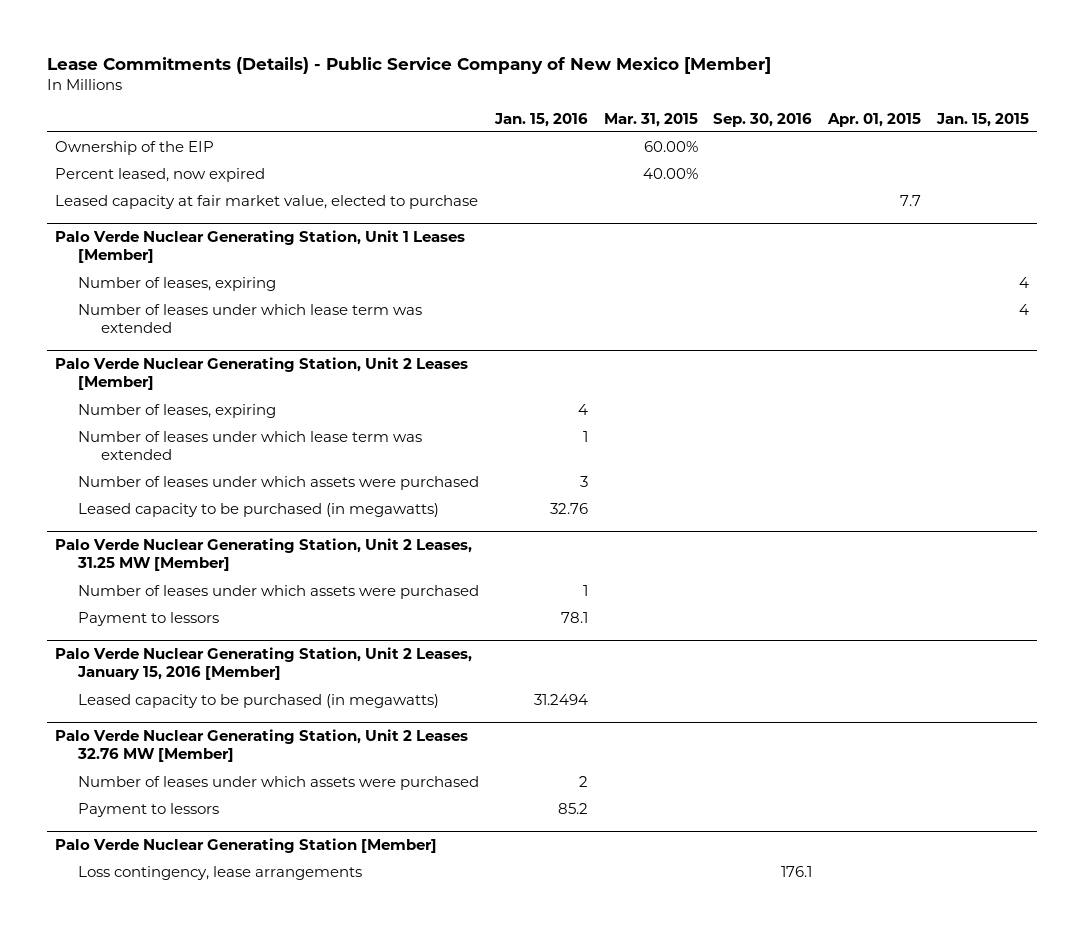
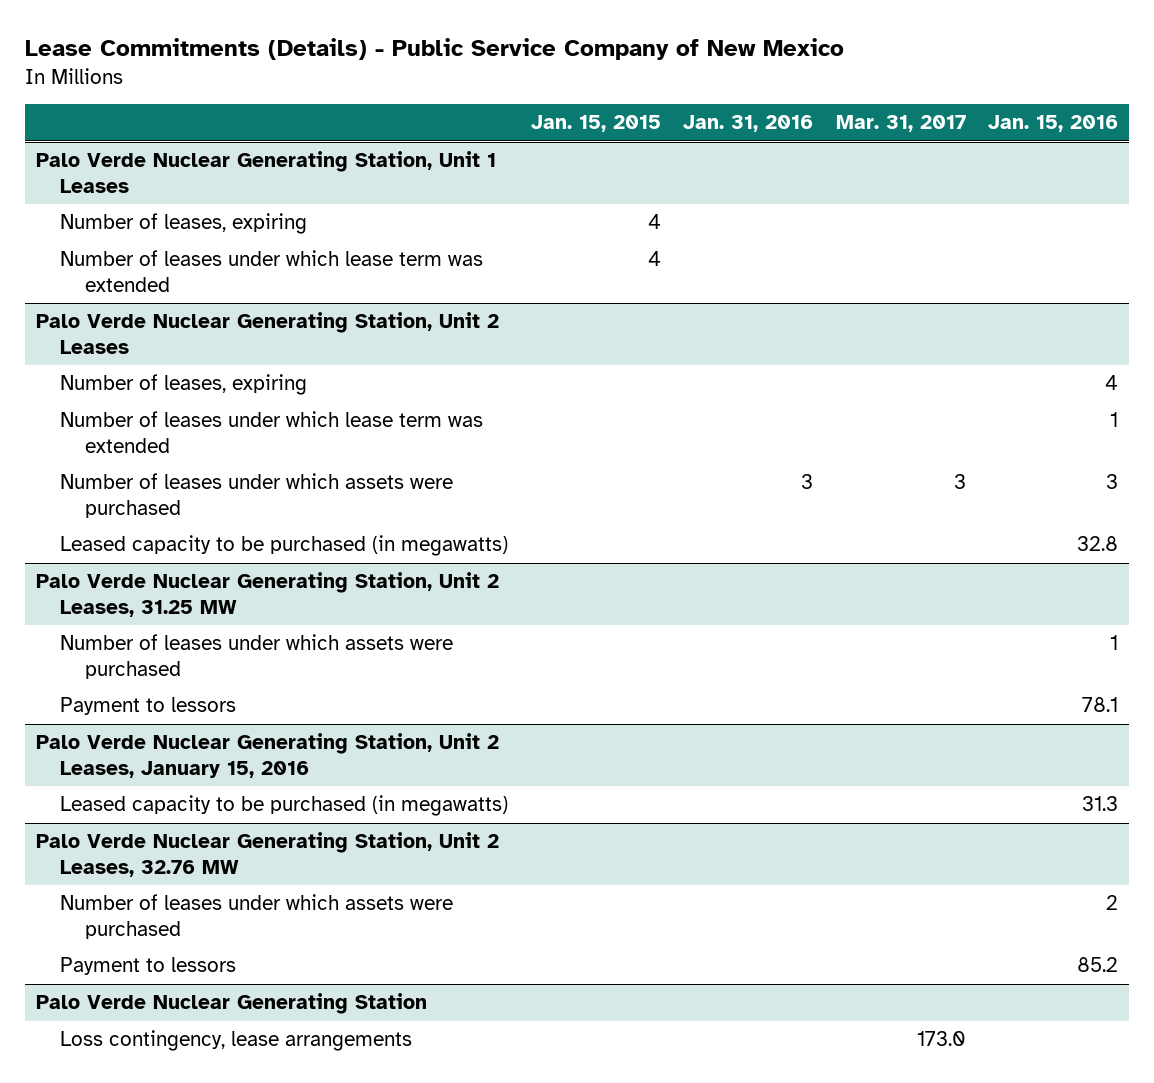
[47,57,772,75] Lease Commitments (Details) - Public Service Company of New Mexico [Member] -> [24,38,844,61] Lease Commitments (Details) - Public Service Company of New Mexico
[603,112,698,127] Mar. 31, 2015 -> none
[713,112,813,127] Sep. 30, 2016 -> none
[827,112,922,127] Apr. 01, 2015 -> none
none -> [683,115,814,133] Jan. 31, 2016
none -> [835,115,966,133] Mar. 31, 2017
[54,140,214,155] Ownership of the EIP -> none
[54,167,265,182] Percent leased, now expired -> none
[54,194,478,209] Leased capacity at fair market value, elected to purchase -> none
[54,229,465,264] Palo Verde Nuclear Generating Station, Unit 1 Leases [Member] -> [35,151,496,193] Palo Verde Nuclear Generating Station, Unit 1 Leases
[54,356,468,391] Palo Verde Nuclear Generating Station, Unit 2 Leases [Member] -> [35,312,499,354] Palo Verde Nuclear Generating Station, Unit 2 Leases
[549,502,588,514] 32.76 -> [1077,536,1119,552] 32.8
[54,537,472,572] Palo Verde Nuclear Generating Station, Unit 2 Leases, 31.25 MW [Member] -> [35,572,499,617] Palo Verde Nuclear Generating Station, Unit 2 Leases, 31.25 MW
[54,646,472,681] Palo Verde Nuclear Generating Station, Unit 2 Leases, January 15, 2016 [Member] -> [35,733,499,778] Palo Verde Nuclear Generating Station, Unit 2 Leases, January 15, 2016
[533,693,588,705] 31.2494 -> [1082,796,1119,812] 31.3
[54,728,468,763] Palo Verde Nuclear Generating Station, Unit 2 Leases 32.76 MW [Member] -> [35,832,499,877] Palo Verde Nuclear Generating Station, Unit 2 Leases, 32.76 MW
[54,837,437,853] Palo Verde Nuclear Generating Station [Member] -> [35,993,427,1015] Palo Verde Nuclear Generating Station

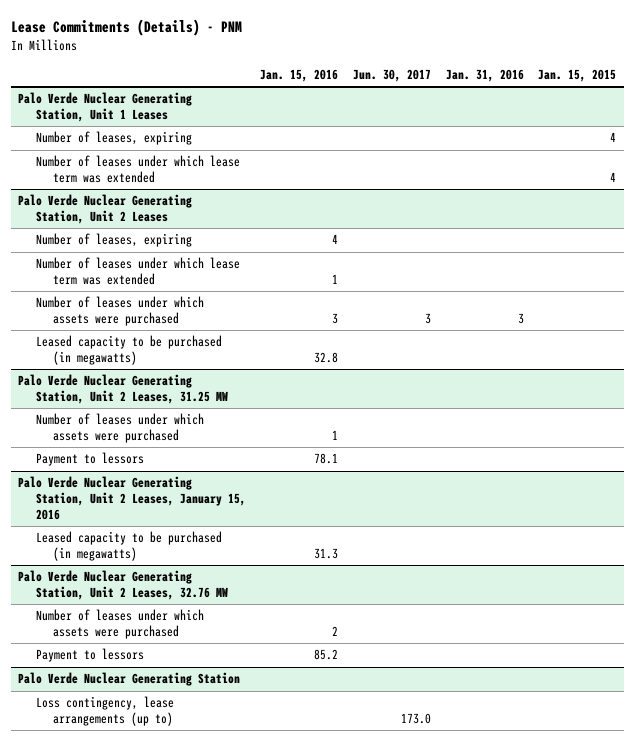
[24,38,844,61] Lease Commitments (Details) - Public Service Company of New Mexico -> [11,18,243,36] Lease Commitments (Details) - PNM
[835,115,966,133] Mar. 31, 2017 -> none
none -> [353,69,432,83] Jun. 30, 2017
[60,1030,413,1052] Loss contingency, lease arrangements -> [35,696,174,726] Loss contingency, lease arrangements (up to)

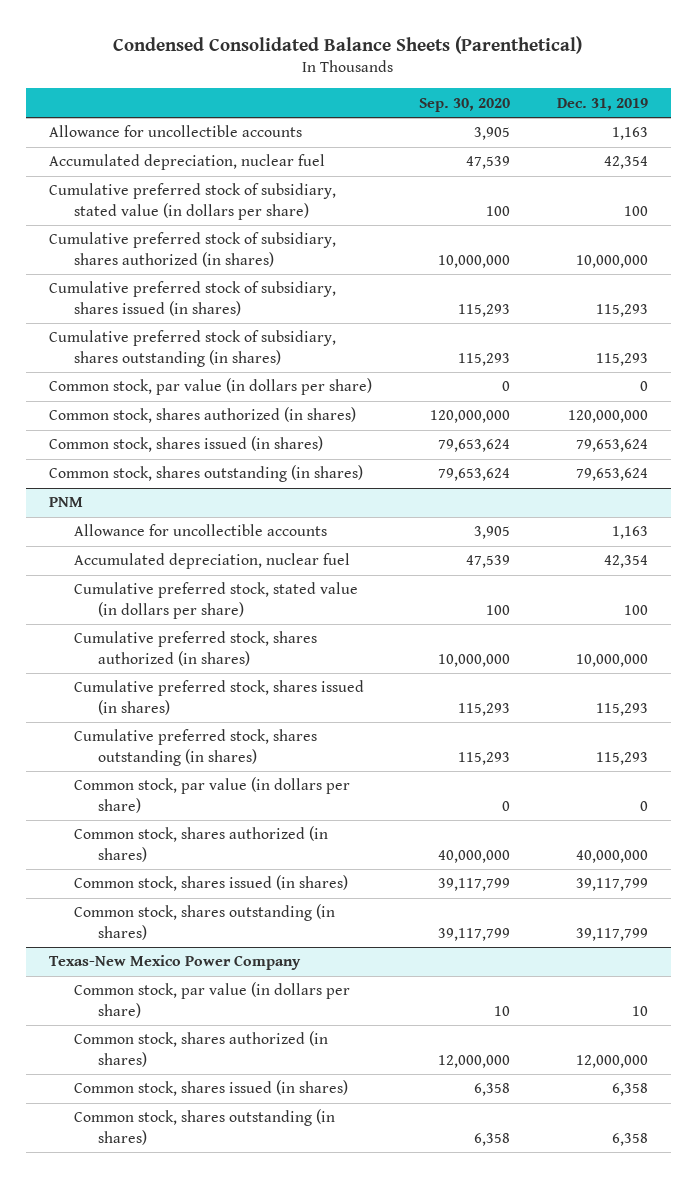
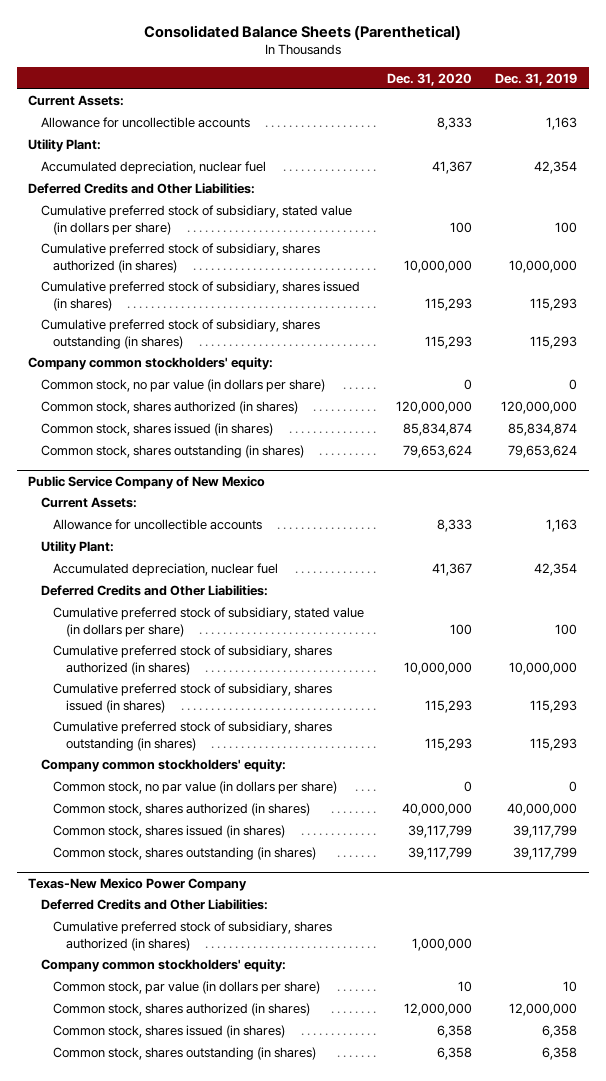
[113,35,583,54] Condensed Consolidated Balance Sheets (Parenthetical) -> [143,24,461,40] Consolidated Balance Sheets (Parenthetical)
[418,97,510,112] Sep. 30, 2020 -> none
none -> [387,72,473,86] Dec. 31, 2020
none -> [28,95,125,107] Current Assets:
none -> [28,139,102,153] Utility Plant:
none -> [28,183,256,195] Deferred Credits and Other Liabilities:
none -> [28,357,274,371] Company common stockholders' equity:
[49,378,373,396] Common stock, par value (in dollars per share) -> [40,379,325,393] Common stock, no par value (in dollars per share)
[575,439,648,453] 79,653,624 -> [508,423,578,437] 85,834,874
[49,497,84,508] PNM -> [28,475,266,489] Public Service Company of New Mexico
none -> [40,497,137,509] Current Assets:
none -> [40,541,114,555] Utility Plant:
none -> [40,585,268,597] Deferred Credits and Other Liabilities:
[73,582,358,619] Cumulative preferred stock, stated value (in dollars per share) -> [53,607,365,637] Cumulative preferred stock of subsidiary, stated value (in dollars per share)
[73,631,317,666] Cumulative preferred stock, shares authorized (in shares) -> [53,645,333,675] Cumulative preferred stock of subsidiary, shares authorized (in shares)
[73,680,364,715] Cumulative preferred stock, shares issued (in shares) -> [53,683,333,713] Cumulative preferred stock of subsidiary, shares issued (in shares)
[73,729,317,766] Cumulative preferred stock, shares outstanding (in shares) -> [53,721,333,751] Cumulative preferred stock of subsidiary, shares outstanding (in shares)
none -> [40,759,286,773] Company common stockholders' equity:
[73,777,350,813] Common stock, par value (in dollars per share) -> [53,781,338,795] Common stock, no par value (in dollars per share)
none -> [40,899,268,911] Deferred Credits and Other Liabilities:
none -> [53,921,333,951] Cumulative preferred stock of subsidiary, shares authorized (in shares)
none -> [40,959,286,973] Company common stockholders' equity:

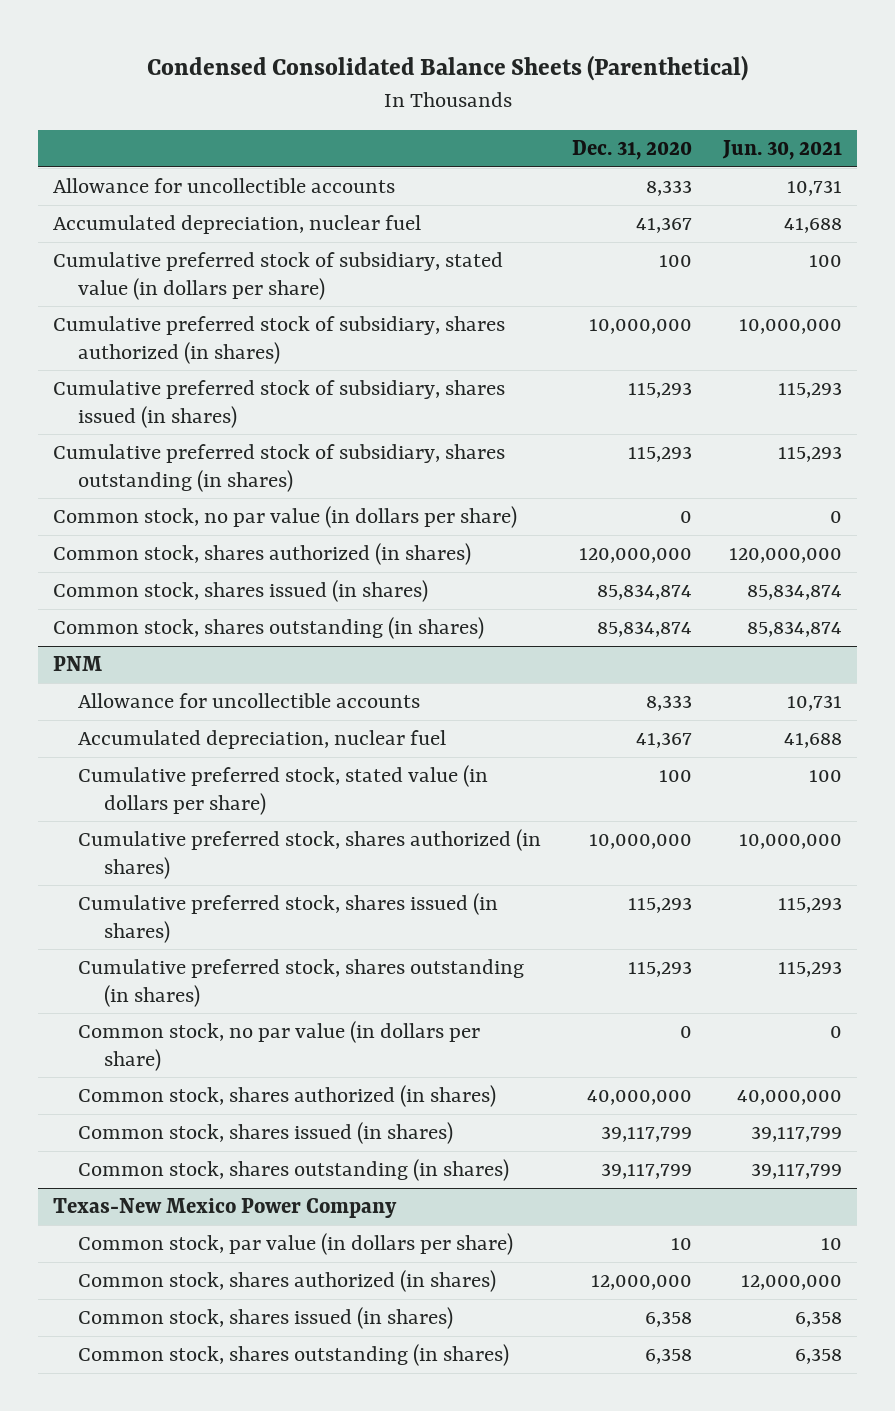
[143,24,461,40] Consolidated Balance Sheets (Parenthetical) -> [146,54,748,81] Condensed Consolidated Balance Sheets (Parenthetical)
[495,72,578,86] Dec. 31, 2019 -> none
none -> [722,140,843,161] Jun. 30, 2021
[28,95,125,107] Current Assets: -> none
[28,139,102,153] Utility Plant: -> none
[28,183,256,195] Deferred Credits and Other Liabilities: -> none
[28,357,274,371] Company common stockholders' equity: -> none
[40,497,137,509] Current Assets: -> none
[403,445,473,459] 79,653,624 -> [597,621,693,638] 85,834,874
[28,475,266,489] Public Service Company of New Mexico -> [53,656,103,672] PNM
[40,541,114,555] Utility Plant: -> none
[40,585,268,597] Deferred Credits and Other Liabilities: -> none
[40,759,286,773] Company common stockholders' equity: -> none
[53,607,365,637] Cumulative preferred stock of subsidiary, stated value (in dollars per share) -> [78,765,489,815] Cumulative preferred stock, stated value (in dollars per share)
[53,645,333,675] Cumulative preferred stock of subsidiary, shares authorized (in shares) -> [78,829,542,879] Cumulative preferred stock, shares authorized (in shares)
[53,683,333,713] Cumulative preferred stock of subsidiary, shares issued (in shares) -> [78,893,499,943] Cumulative preferred stock, shares issued (in shares)
[53,721,333,751] Cumulative preferred stock of subsidiary, shares outstanding (in shares) -> [78,959,525,1007] Cumulative preferred stock, shares outstanding (in shares)
[40,899,268,911] Deferred Credits and Other Liabilities: -> none
[53,921,333,951] Cumulative preferred stock of subsidiary, shares authorized (in shares) -> none
[40,959,286,973] Company common stockholders' equity: -> none

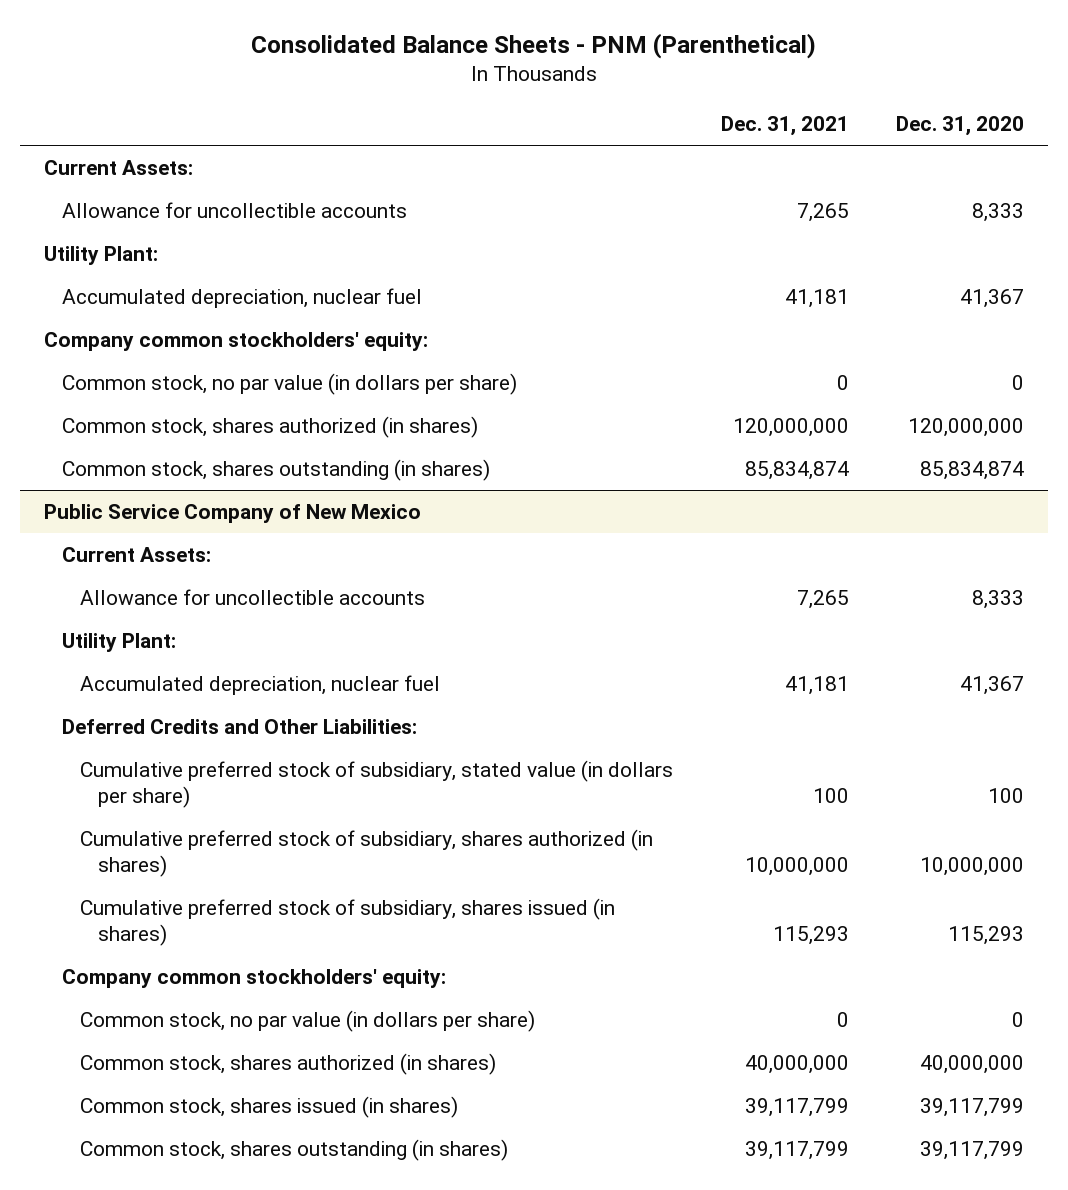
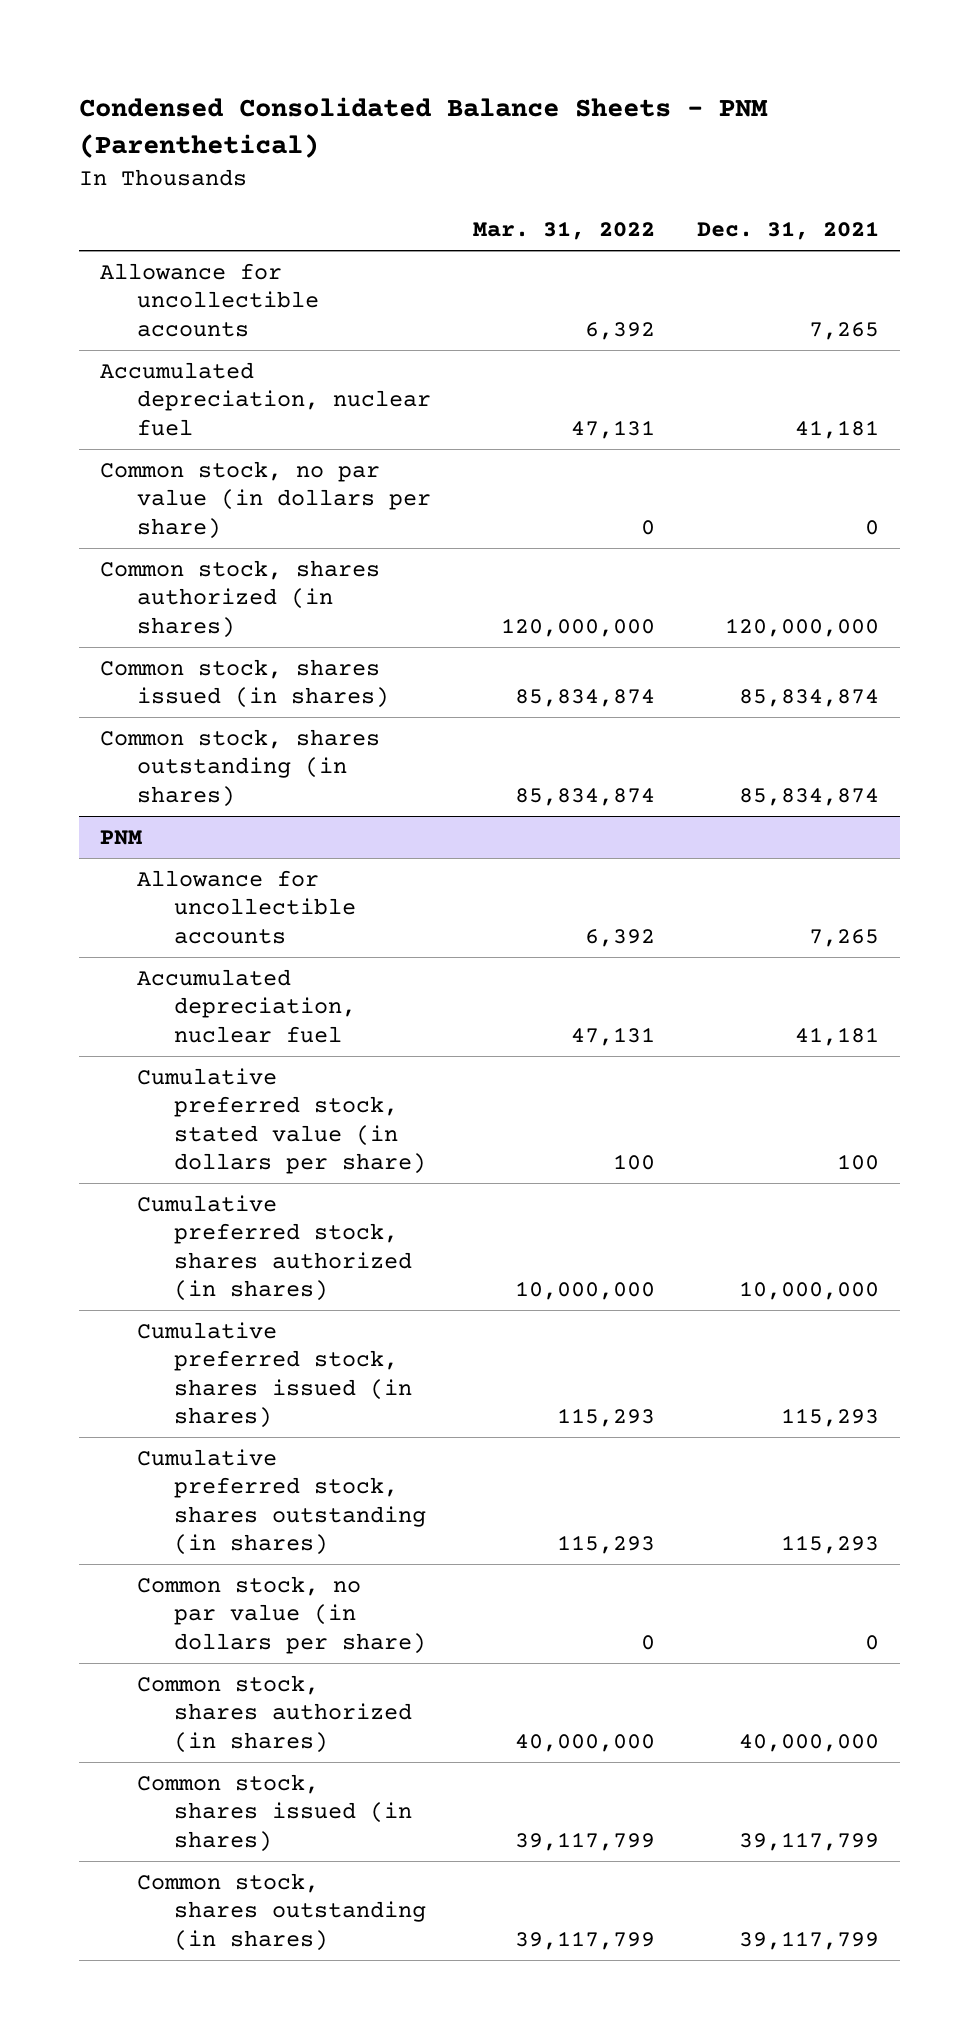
[251,32,817,59] Consolidated Balance Sheets - PNM (Parenthetical) -> [79,97,769,158] Condensed Consolidated Balance Sheets - PNM (Parenthetical)
[896,116,1025,137] Dec. 31, 2020 -> none
none -> [472,221,655,241] Mar. 31, 2022
[44,159,194,175] Current Assets: -> none
[44,245,159,265] Utility Plant: -> none
[44,331,429,351] Company common stockholders' equity: -> none
none -> [100,658,389,709] Common stock, shares issued (in shares)
[62,546,212,562] Current Assets: -> none
[44,503,422,523] Public Service Company of New Mexico -> [100,829,143,845] PNM
[62,632,177,652] Utility Plant: -> none
[62,718,418,734] Deferred Credits and Other Liabilities: -> none
[62,968,447,988] Company common stockholders' equity: -> none
[80,759,674,809] Cumulative preferred stock of subsidiary, stated value (in dollars per share) -> [136,1067,426,1175] Cumulative preferred stock, stated value (in dollars per share)
[80,828,654,878] Cumulative preferred stock of subsidiary, shares authorized (in shares) -> [136,1194,412,1302] Cumulative preferred stock, shares authorized (in shares)
[80,897,616,947] Cumulative preferred stock of subsidiary, shares issued (in shares) -> [136,1321,412,1429] Cumulative preferred stock, shares issued (in shares)
none -> [136,1448,426,1556] Cumulative preferred stock, shares outstanding (in shares)

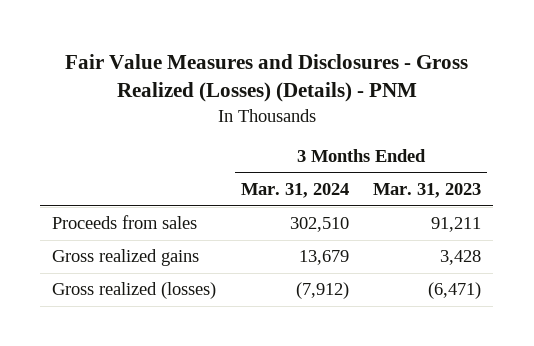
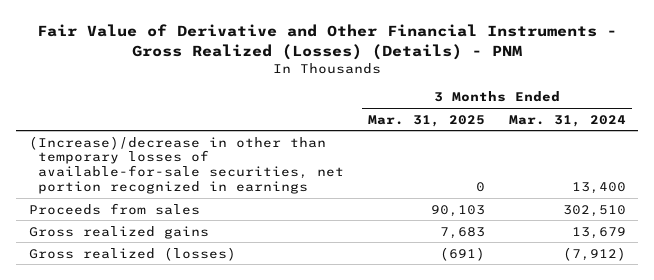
[64,53,468,102] Fair Value Measures and Disclosures - Gross Realized (Losses) (Details) - PNM -> [37,24,618,60] Fair Value of Derivative and Other Financial Instruments - Gross Realized (Losses) (Details) - PNM
[373,183,482,199] Mar. 31, 2023 -> none
none -> [367,114,485,127] Mar. 31, 2025
none -> [28,135,344,195] (Increase)/decrease in other than temporary losses of available-for-sale securities, net portion recognized in earnings

